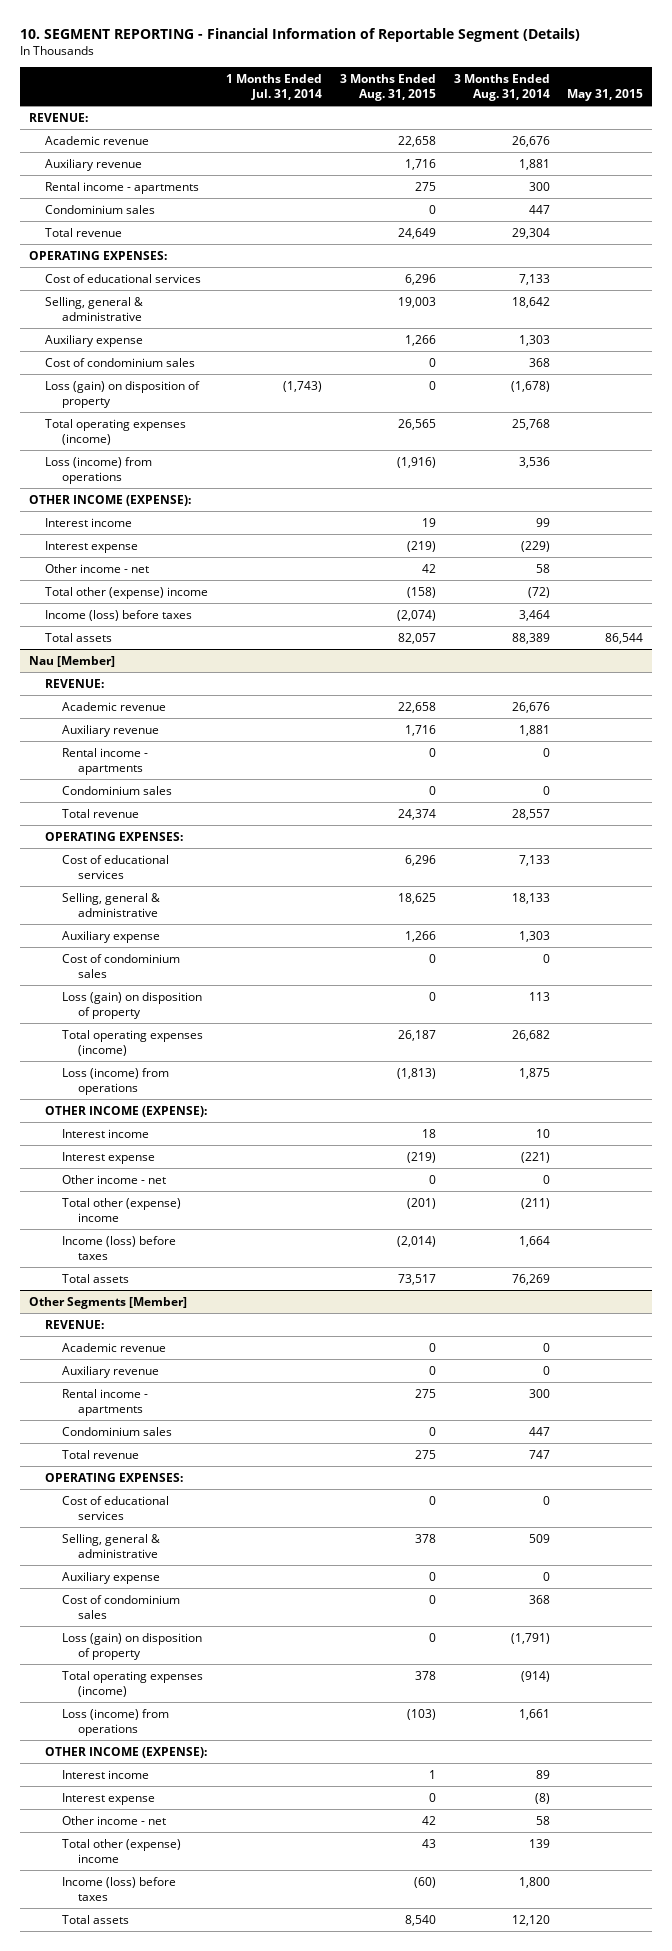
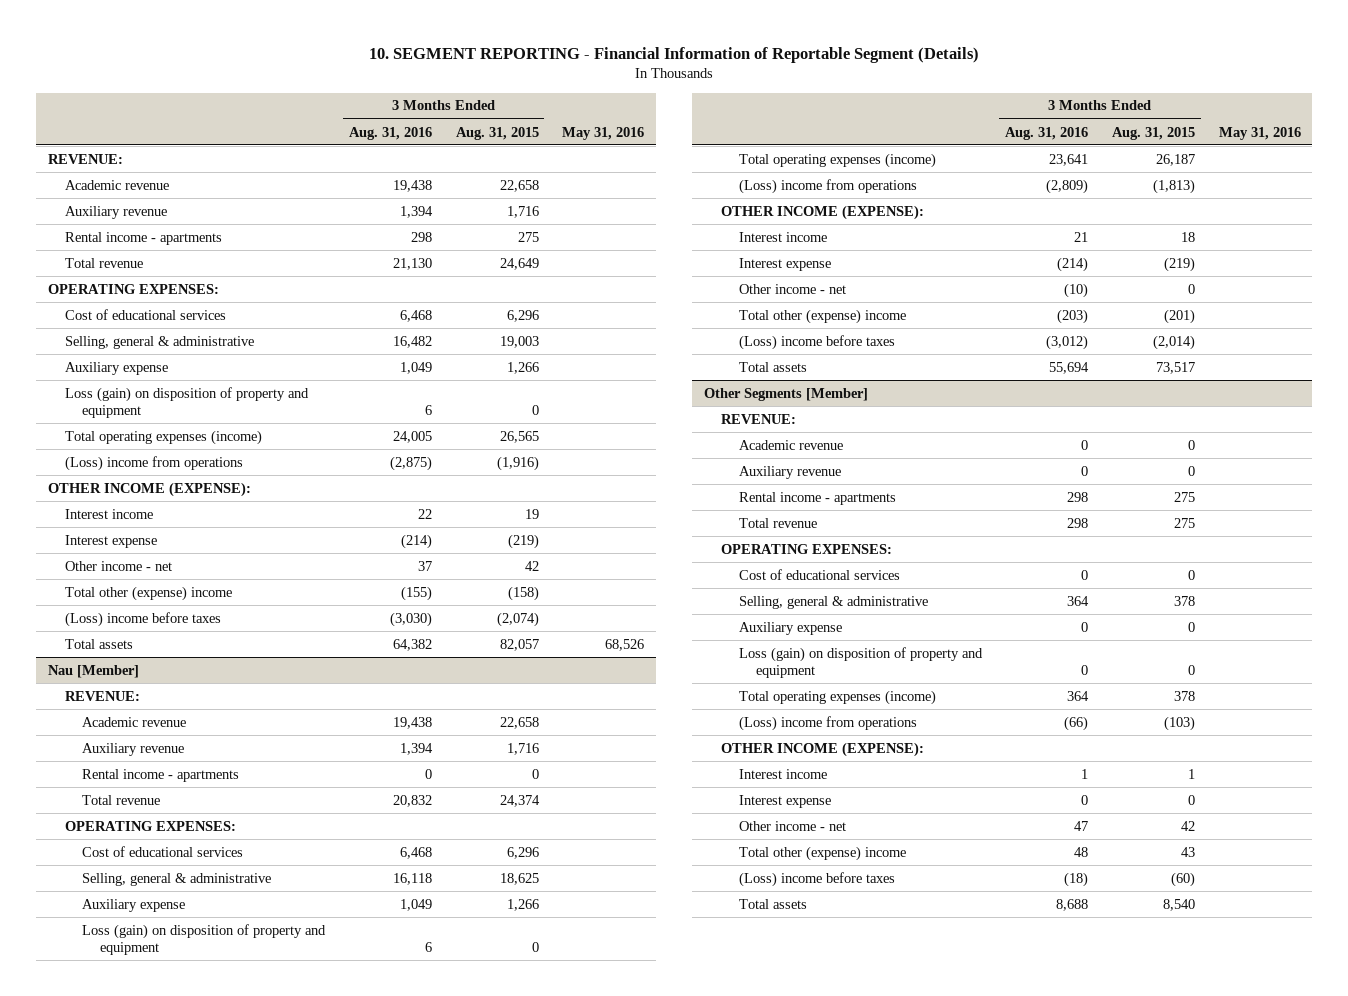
[226,74,323,100] 1 Months Ended Jul. 31, 2014 -> none
[453,74,550,101] 3 Months Ended Aug. 31, 2014 -> none
[567,88,644,101] May 31, 2015 -> none
none -> [348,126,432,140] Aug. 31, 2016
none -> [562,126,645,140] May 31, 2016
[45,204,156,214] Condominium sales -> none
[45,357,196,367] Cost of condominium sales -> none
[45,380,201,408] Loss (gain) on disposition of property -> [65,386,310,419] Loss (gain) on disposition of property and equipment
[45,456,153,484] Loss (income) from operations -> [65,455,244,471] (Loss) income from operations
[45,609,193,621] Income (loss) before taxes -> [65,611,222,627] (Loss) income before taxes
[61,785,172,795] Condominium sales -> none
[61,953,180,978] Cost of condominium sales -> none
[61,991,202,1019] Loss (gain) on disposition of property -> [82,923,327,956] Loss (gain) on disposition of property and equipment
[61,1067,169,1095] Loss (income) from operations -> [738,178,917,194] (Loss) income from operations
[61,1235,176,1260] Income (loss) before taxes -> [738,334,895,350] (Loss) income before taxes
[61,1426,172,1436] Condominium sales -> none
[61,1594,180,1619] Cost of condominium sales -> none
[61,1632,202,1660] Loss (gain) on disposition of property -> [738,646,983,679] Loss (gain) on disposition of property and equipment
[61,1708,169,1736] Loss (income) from operations -> [738,715,917,731] (Loss) income from operations
[61,1876,176,1901] Income (loss) before taxes -> [738,871,895,887] (Loss) income before taxes

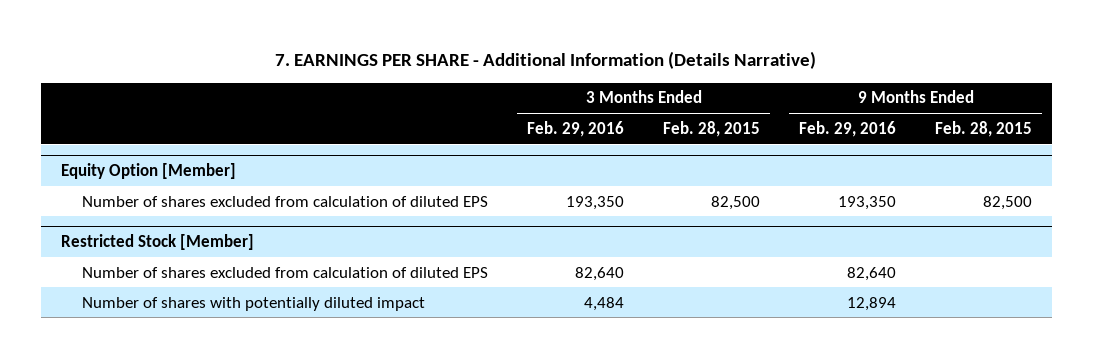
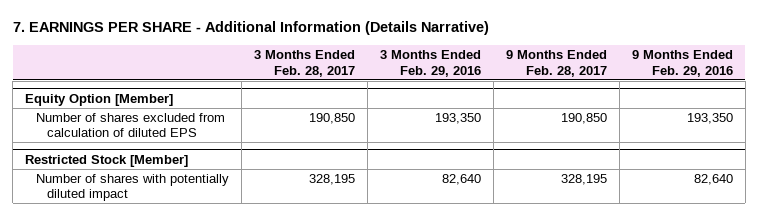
[663,120,761,137] Feb. 28, 2015 -> none
[935,120,1033,137] Feb. 28, 2015 -> none
none -> [253,49,355,77] 3 Months Ended Feb. 28, 2017
none -> [505,49,607,77] 9 Months Ended Feb. 28, 2017
[81,266,488,278] Number of shares excluded from calculation of diluted EPS -> none
[584,296,625,311] 4,484 -> [441,173,481,185] 82,640
[847,296,897,311] 12,894 -> [693,173,733,185] 82,640

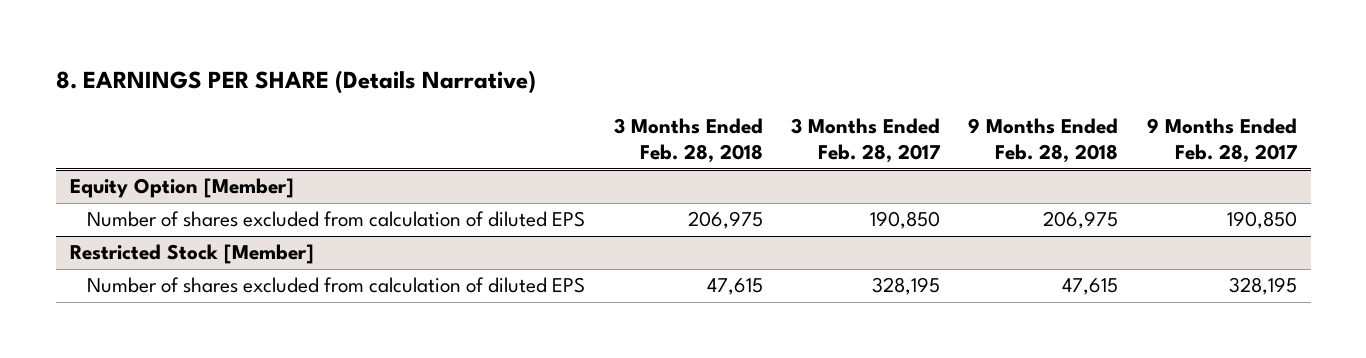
[12,21,489,36] 7. EARNINGS PER SHARE - Additional Information (Details Narrative) -> [55,70,536,95] 8. EARNINGS PER SHARE (Details Narrative)
[379,49,481,77] 3 Months Ended Feb. 29, 2016 -> none
[631,49,733,77] 9 Months Ended Feb. 29, 2016 -> none
none -> [613,118,763,164] 3 Months Ended Feb. 28, 2018
none -> [968,118,1119,164] 9 Months Ended Feb. 28, 2018
[36,173,230,202] Number of shares with potentially diluted impact -> [87,277,586,294] Number of shares excluded from calculation of diluted EPS

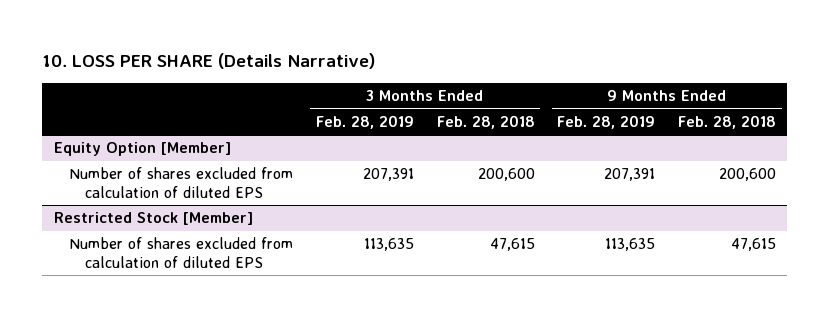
[55,70,536,95] 8. EARNINGS PER SHARE (Details Narrative) -> [42,53,376,70] 10. LOSS PER SHARE (Details Narrative)
[790,118,940,164] 3 Months Ended Feb. 28, 2017 -> none
[1146,118,1297,164] 9 Months Ended Feb. 28, 2017 -> none
none -> [316,114,415,129] Feb. 28, 2019
none -> [557,114,656,129] Feb. 28, 2019
[687,211,763,230] 206,975 -> [477,168,535,182] 200,600
[1043,211,1119,230] 206,975 -> [719,168,777,182] 200,600

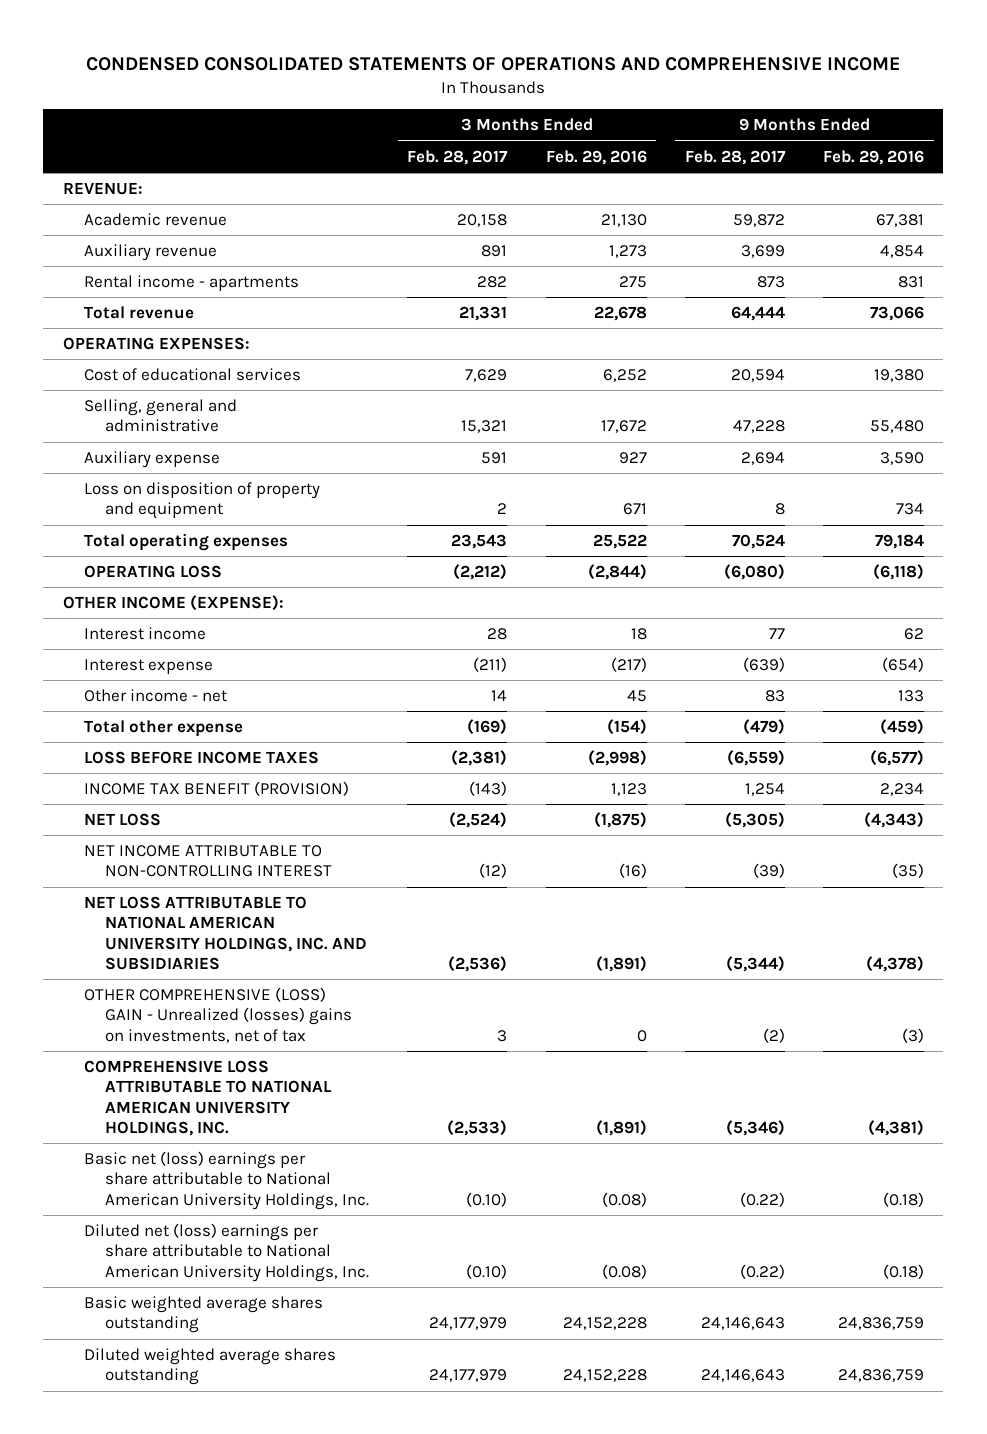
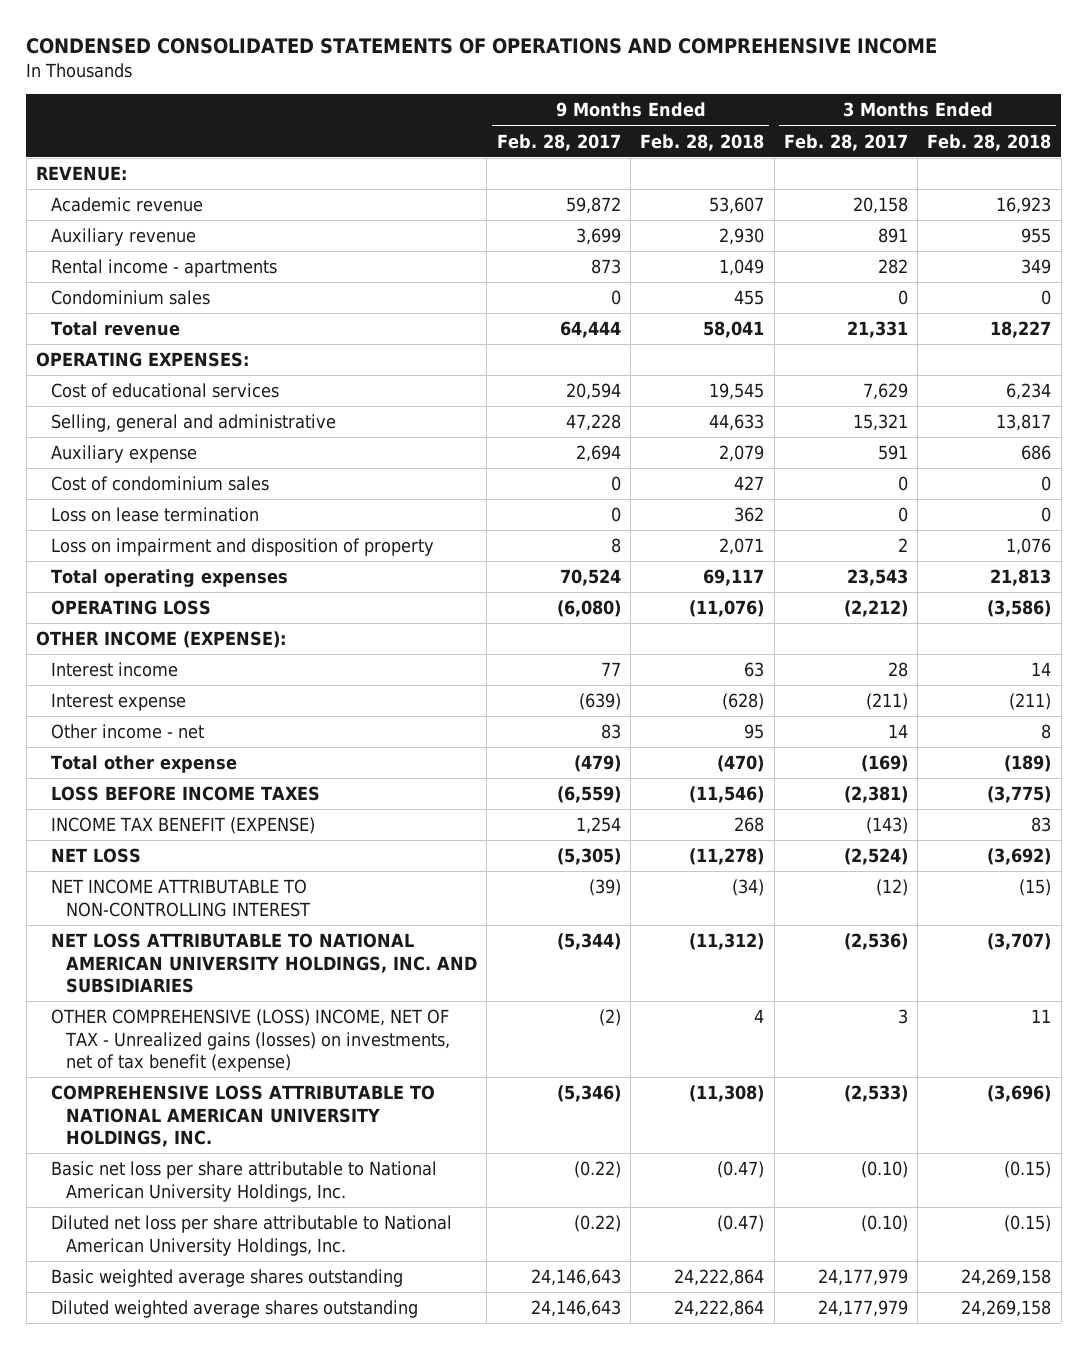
[545,149,647,165] Feb. 29, 2016 -> none
[823,149,925,165] Feb. 29, 2016 -> none
none -> [640,133,765,151] Feb. 28, 2018
none -> [927,133,1052,151] Feb. 28, 2018
none -> [51,289,211,305] Condominium sales
none -> [51,475,270,491] Cost of condominium sales
none -> [51,506,260,522] Loss on lease termination
[83,481,320,520] Loss on disposition of property and equipment -> [51,537,435,556] Loss on impairment and disposition of property
[83,780,349,796] INCOME TAX BENEFIT (PROVISION) -> [51,816,316,834] INCOME TAX BENEFIT (EXPENSE)
[83,986,352,1043] OTHER COMPREHENSIVE (LOSS) GAIN - Unrealized (losses) gains on investments, net of tax -> [51,1008,451,1073] OTHER COMPREHENSIVE (LOSS) INCOME, NET OF TAX - Unrealized gains (losses) on investments, net of tax benefit (expense)
[83,1150,369,1210] Basic net (loss) earnings per share attributable to National American University Holdings, Inc. -> [51,1160,438,1202] Basic net loss per share attributable to National American University Holdings, Inc.
[83,1222,369,1282] Diluted net (loss) earnings per share attributable to National American University Holdings, Inc. -> [51,1214,453,1256] Diluted net loss per share attributable to National American University Holdings, Inc.

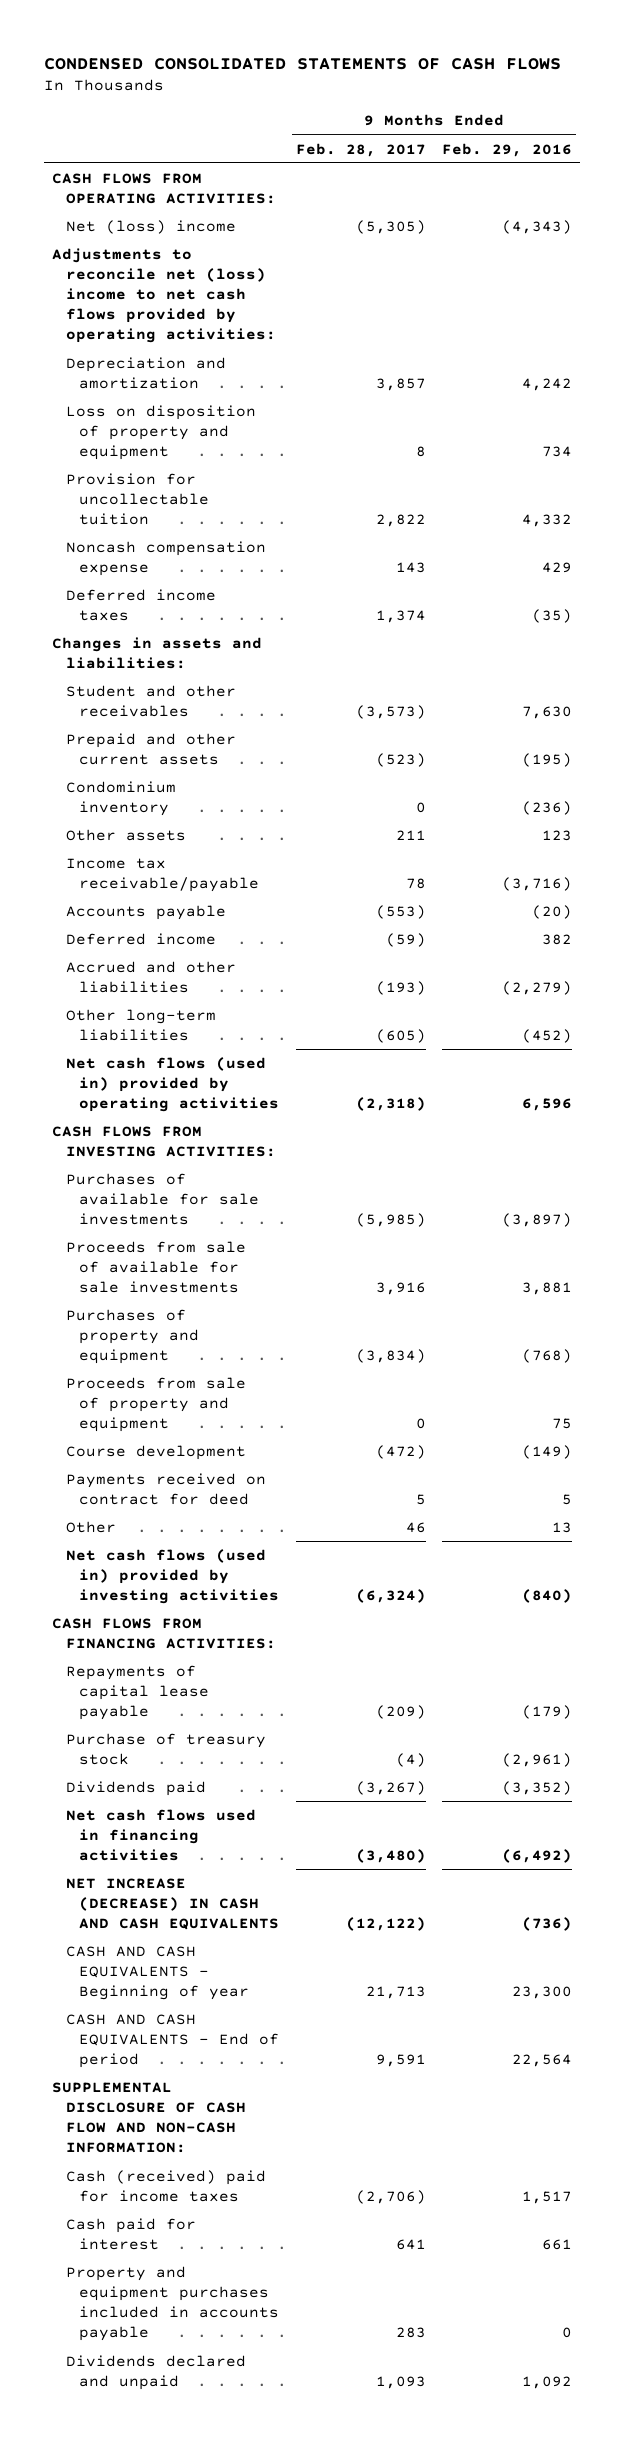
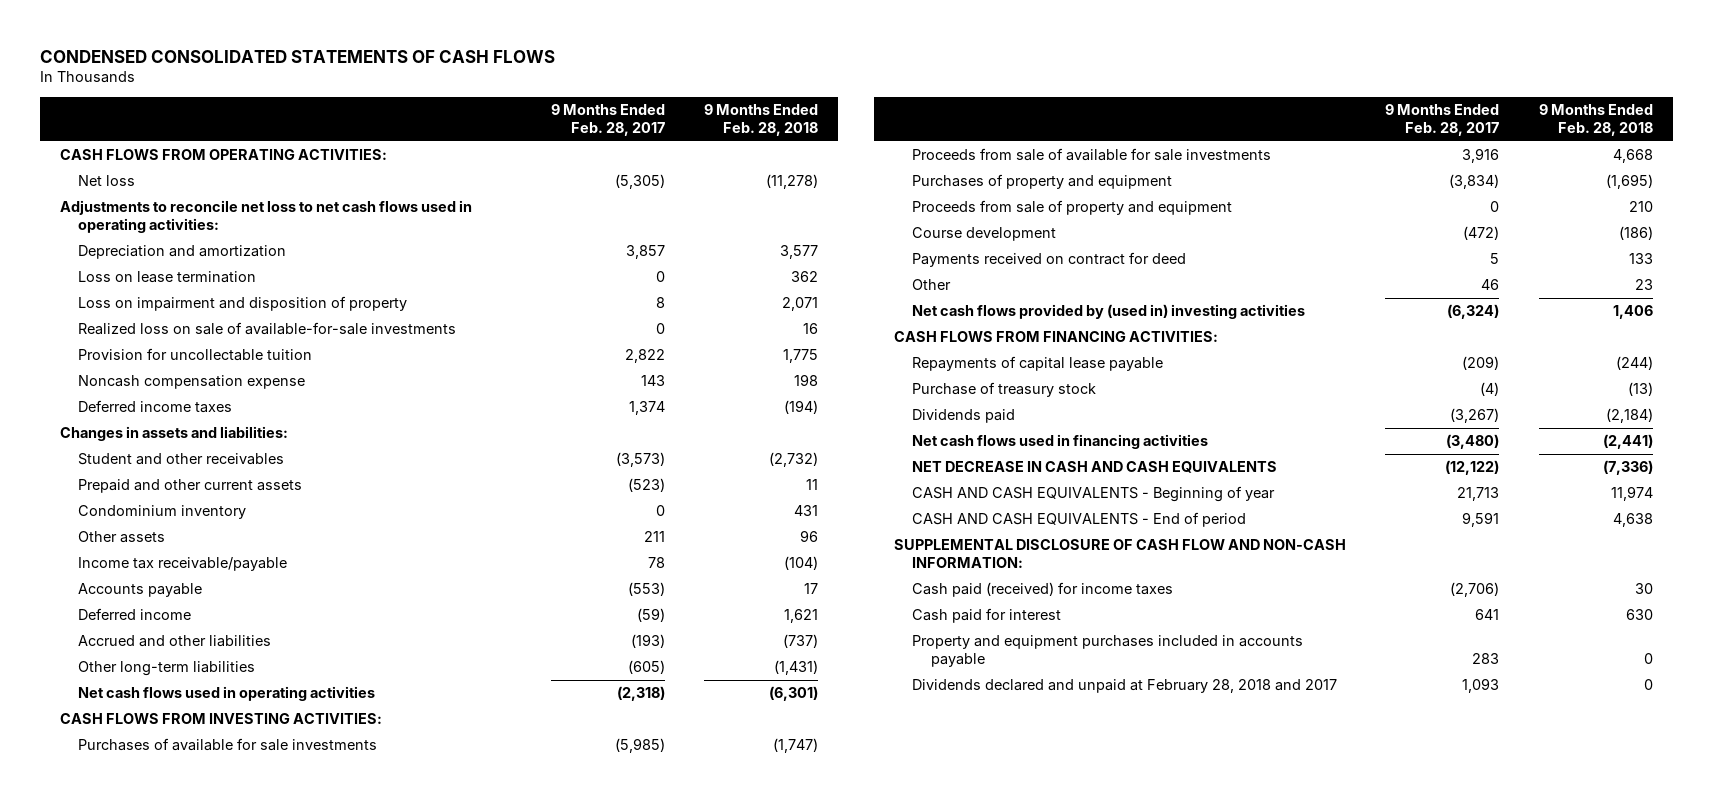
[442,142,573,157] Feb. 29, 2016 -> none
none -> [704,104,819,136] 9 Months Ended Feb. 28, 2018
[65,219,236,234] Net (loss) income -> [77,175,135,187] Net loss
[51,247,276,344] Adjustments to reconcile net (loss) income to net cash flows provided by operating activities: -> [59,200,472,233] Adjustments to reconcile net loss to net cash flows used in operating activities:
none -> [77,271,256,284] Loss on lease termination
[65,404,256,461] Loss on disposition of property and equipment -> [77,296,407,312] Loss on impairment and disposition of property
none -> [77,322,456,336] Realized loss on sale of available-for-sale investments
[65,1056,280,1113] Net cash flows (used in) provided by operating activities -> [77,686,375,702] Net cash flows used in operating activities
[65,1548,280,1605] Net cash flows (used in) provided by investing activities -> [912,304,1306,320] Net cash flows provided by (used in) investing activities
[65,1877,280,1931] NET INCREASE (DECREASE) IN CASH AND CASH EQUIVALENTS -> [912,461,1278,474] NET DECREASE IN CASH AND CASH EQUIVALENTS
[65,2169,266,2202] Cash (received) paid for income taxes -> [912,582,1174,598] Cash paid (received) for income taxes
[65,2354,246,2390] Dividends declared and unpaid -> [912,679,1338,694] Dividends declared and unpaid at February 28, 2018 and 2017

